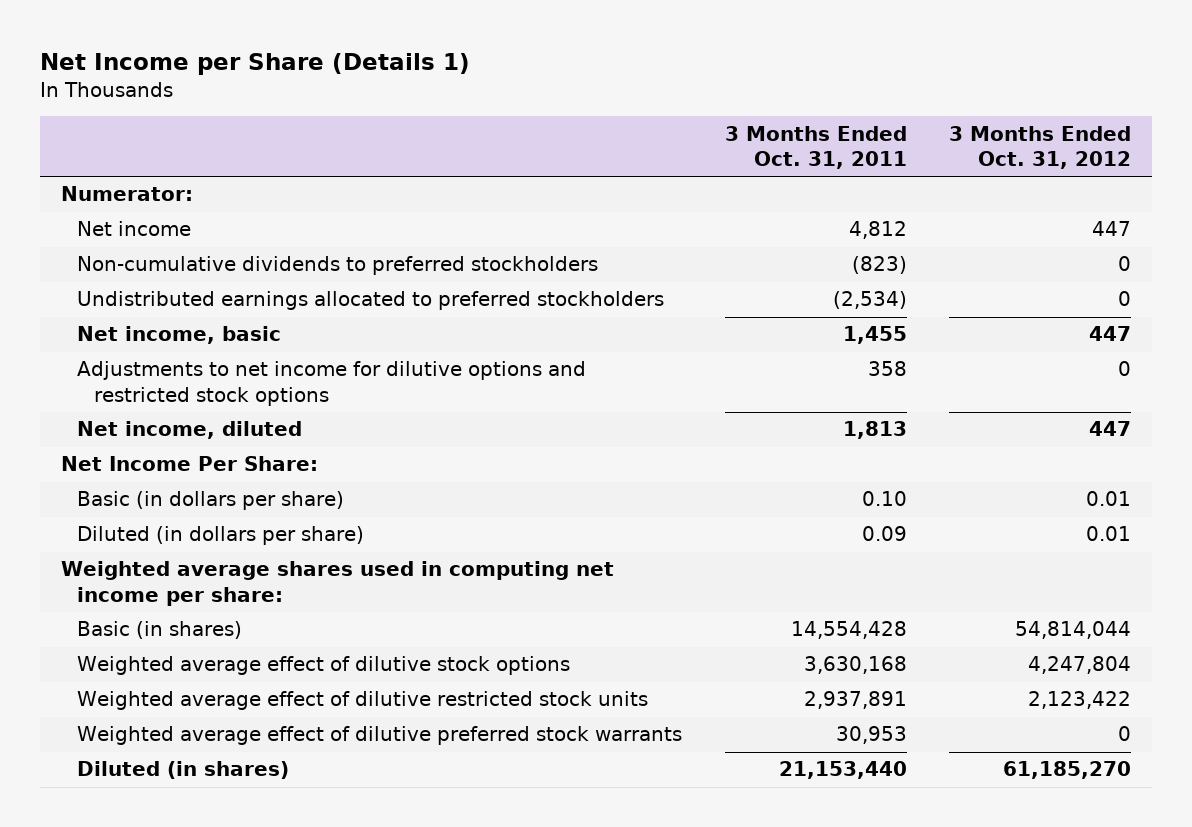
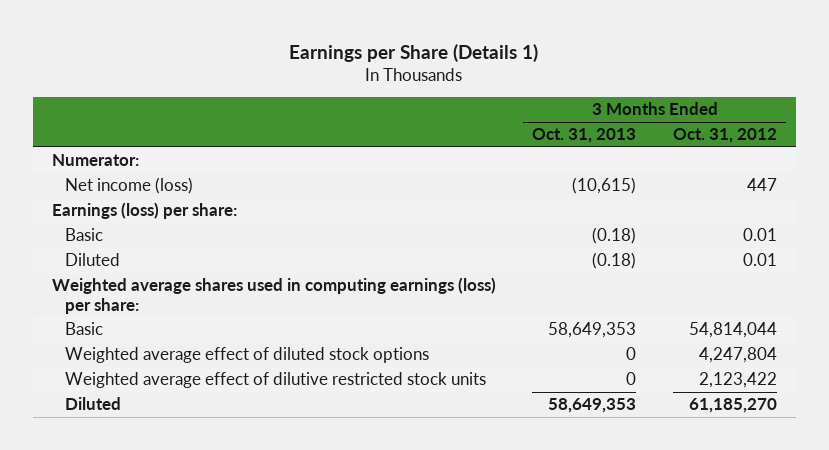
[39,53,470,76] Net Income per Share (Details 1) -> [289,43,539,62] Earnings per Share (Details 1)
[724,125,907,169] 3 Months Ended Oct. 31, 2011 -> none
none -> [532,128,637,144] Oct. 31, 2013
[77,256,599,276] Non-cumulative dividends to preferred stockholders -> none
[77,291,665,311] Undistributed earnings allocated to preferred stockholders -> none
[77,326,282,345] Net income, basic -> none
[77,361,587,406] Adjustments to net income for dilutive options and restricted stock options -> none
[77,421,303,440] Net income, diluted -> none
[77,221,192,237] Net income -> [65,177,194,195] Net income (loss)
[60,456,318,472] Net Income Per Share: -> [51,202,237,220] Earnings (loss) per share:
[77,491,345,511] Basic (in dollars per share) -> [65,228,104,242] Basic
[77,526,365,546] Diluted (in dollars per share) -> [65,253,121,267] Diluted
[60,561,614,606] Weighted average shares used in computing net income per share: -> [51,277,496,314] Weighted average shares used in computing earnings (loss) per share:
[77,621,243,640] Basic (in shares) -> [65,322,104,336] Basic
[77,656,571,676] Weighted average effect of dilutive stock options -> [65,347,430,364] Weighted average effect of diluted stock options
[77,726,683,746] Weighted average effect of dilutive preferred stock warrants -> none
[77,761,290,780] Diluted (in shares) -> [65,397,122,411] Diluted

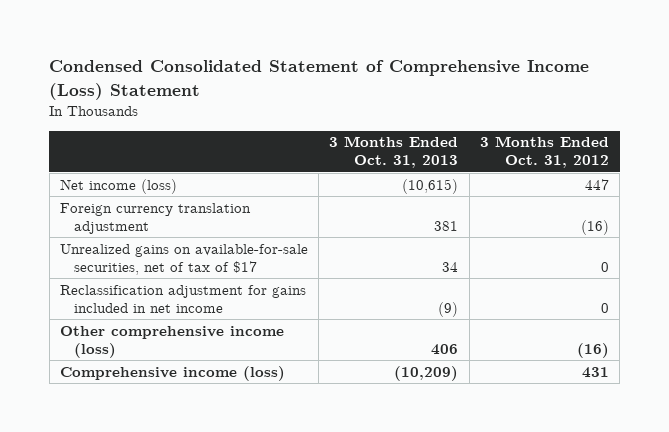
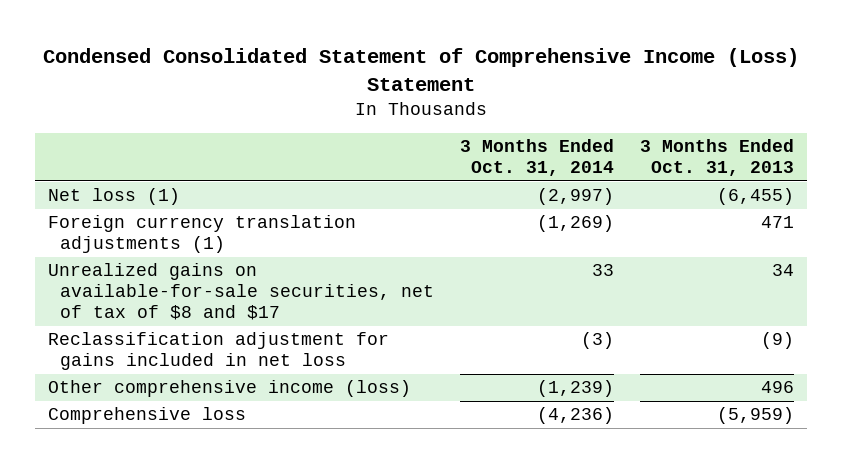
[479,136,609,169] 3 Months Ended Oct. 31, 2012 -> none
none -> [460,139,615,177] 3 Months Ended Oct. 31, 2014
[59,178,177,194] Net income (loss) -> [47,188,180,206] Net loss (1)
[402,178,459,194] (10,615) -> [716,188,794,206] (6,455)
[59,202,251,234] Foreign currency translation adjustment -> [47,215,356,254] Foreign currency translation adjustments (1)
[434,220,459,231] 381 -> [760,216,794,229] 471
[59,243,308,275] Unrealized gains on available-for-sale securities, net of tax of $17 -> [47,263,435,321] Unrealized gains on available-for-sale securities, net of tax of $8 and $17
[59,284,306,313] Reclassification adjustment for gains included in net income -> [47,332,389,371] Reclassification adjustment for gains included in net loss
[431,343,459,355] 406 -> [760,381,794,394] 496
[59,365,285,381] Comprehensive income (loss) -> [47,407,246,425] Comprehensive loss
[394,365,459,381] (10,209) -> [716,407,794,425] (5,959)

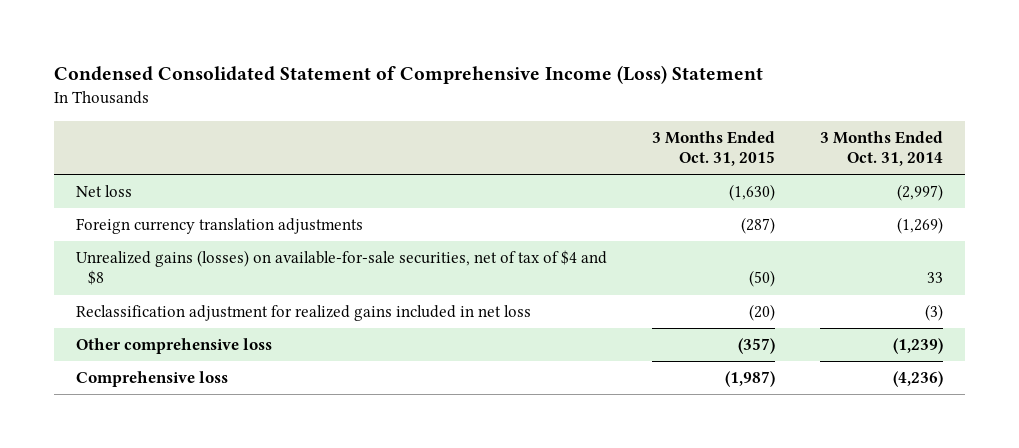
[639,139,794,177] 3 Months Ended Oct. 31, 2013 -> none
none -> [651,130,775,166] 3 Months Ended Oct. 31, 2015
[47,188,180,206] Net loss (1) -> [76,185,133,198] Net loss
[47,215,356,254] Foreign currency translation adjustments (1) -> [76,218,364,235] Foreign currency translation adjustments
[47,263,435,321] Unrealized gains on available-for-sale securities, net of tax of $8 and $17 -> [76,250,608,286] Unrealized gains (losses) on available-for-sale securities, net of tax of $4 and $8
[47,332,389,371] Reclassification adjustment for gains included in net loss -> [76,305,532,322] Reclassification adjustment for realized gains included in net loss
[47,380,411,398] Other comprehensive income (loss) -> [76,338,273,355] Other comprehensive loss

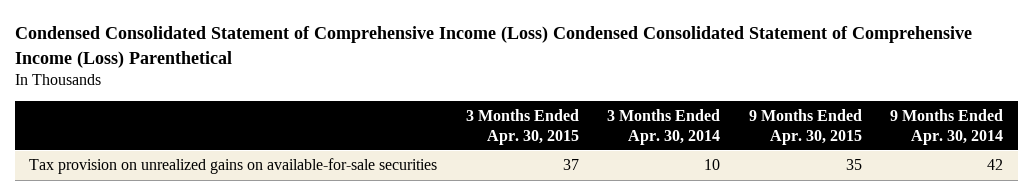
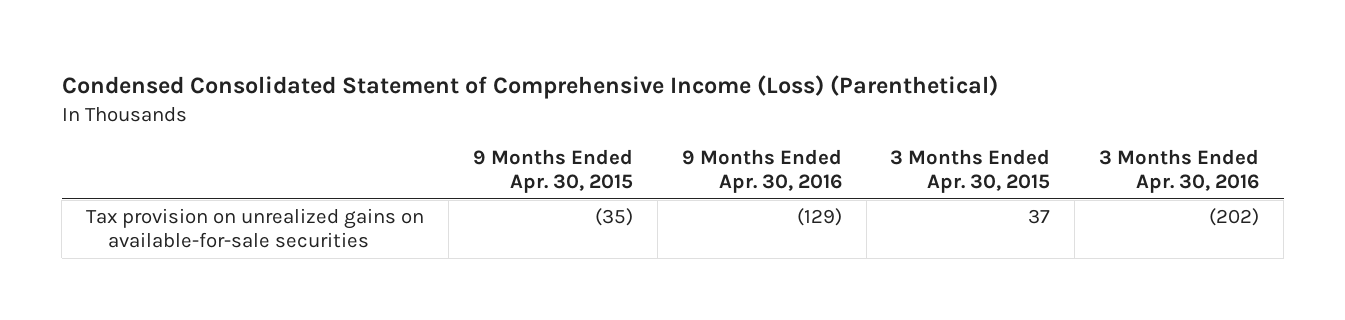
[14,26,972,68] Condensed Consolidated Statement of Comprehensive Income (Loss) Condensed Consolidated Statement of Comprehensive Income (Loss) Parenthetical -> [61,75,998,100] Condensed Consolidated Statement of Comprehensive Income (Loss) (Parenthetical)
[607,108,721,145] 3 Months Ended Apr. 30, 2014 -> none
[890,108,1004,145] 9 Months Ended Apr. 30, 2014 -> none
none -> [681,149,842,194] 9 Months Ended Apr. 30, 2016
none -> [1099,149,1260,194] 3 Months Ended Apr. 30, 2016
[845,159,862,171] 35 -> [594,208,633,227] (35)

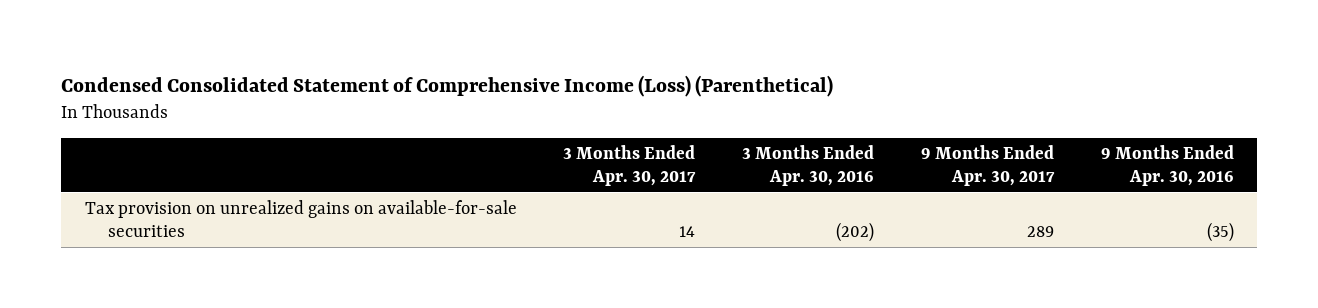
[472,149,633,194] 9 Months Ended Apr. 30, 2015 -> none
[890,149,1051,194] 3 Months Ended Apr. 30, 2015 -> none
none -> [563,144,697,186] 3 Months Ended Apr. 30, 2017
none -> [920,144,1055,186] 9 Months Ended Apr. 30, 2017
[796,208,842,227] (129) -> [1206,221,1234,242] (35)

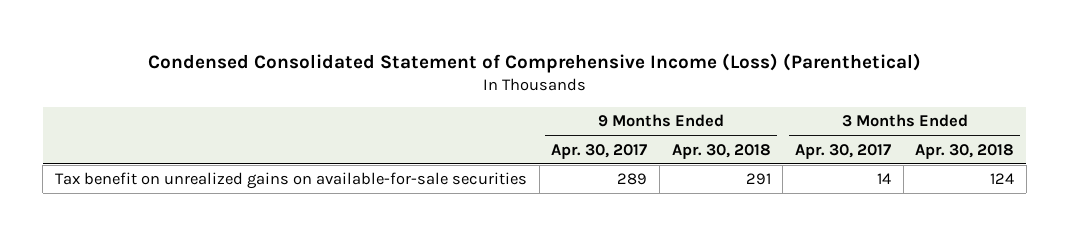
[742,144,875,186] 3 Months Ended Apr. 30, 2016 -> none
[1100,144,1234,186] 9 Months Ended Apr. 30, 2016 -> none
none -> [671,143,771,159] Apr. 30, 2018
none -> [915,143,1015,159] Apr. 30, 2018
[84,199,517,237] Tax provision on unrealized gains on available-for-sale securities -> [55,172,528,190] Tax benefit on unrealized gains on available-for-sale securities

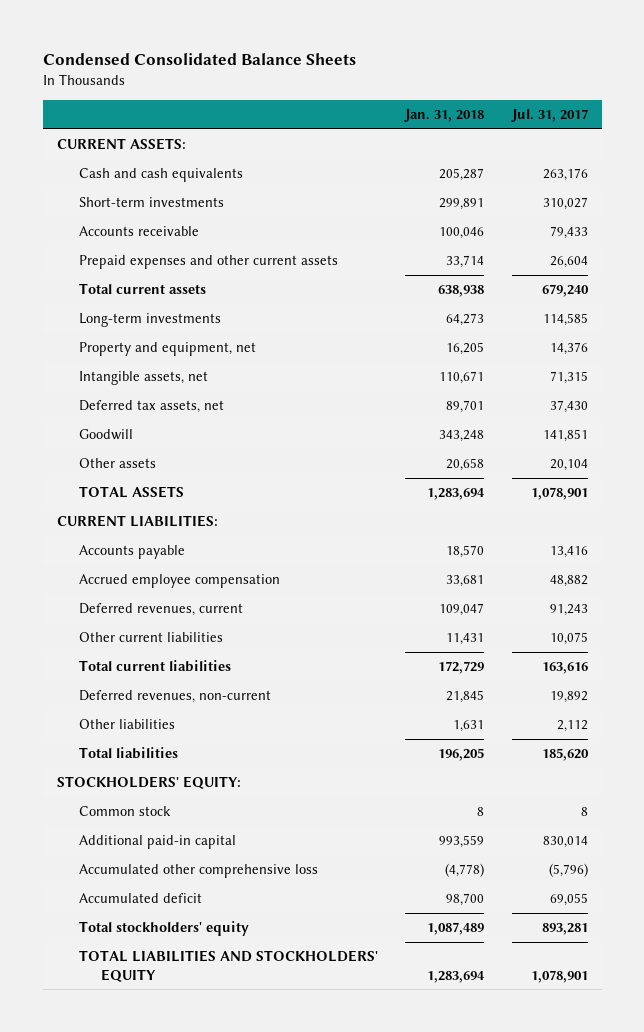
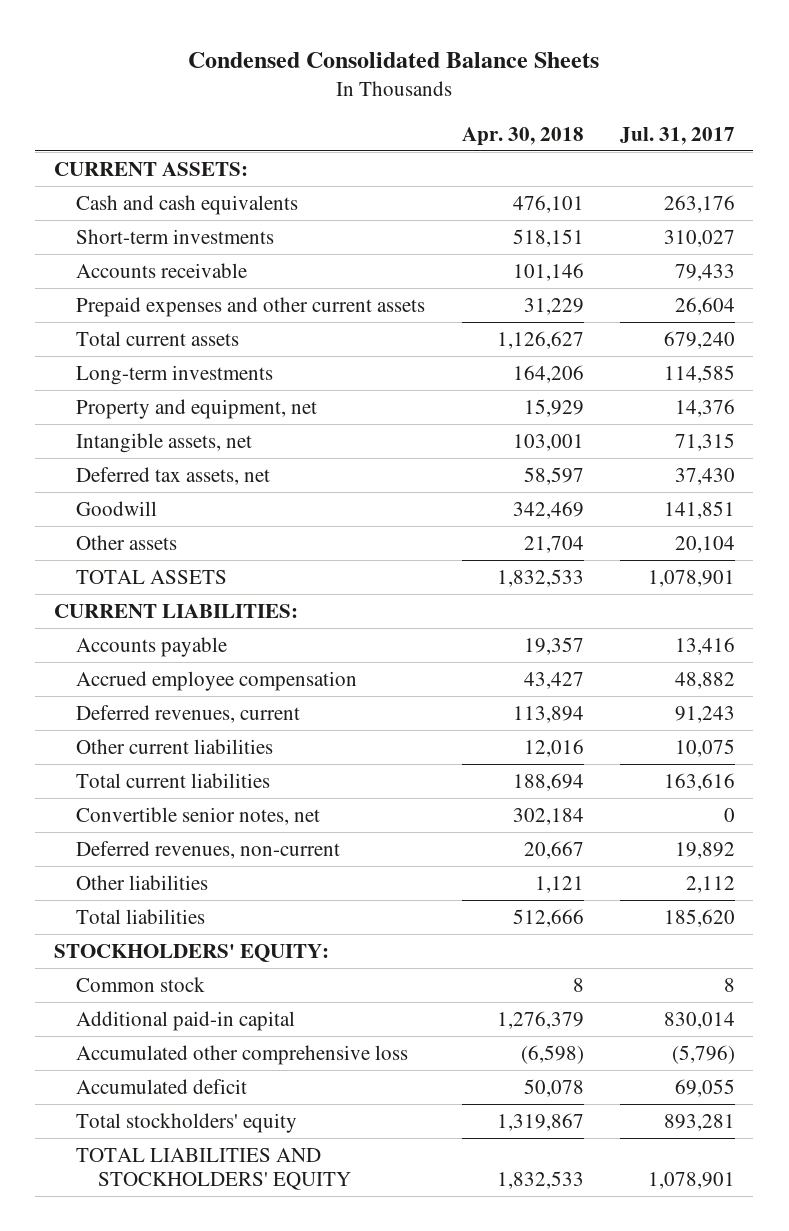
[404,109,485,123] Jan. 31, 2018 -> none
none -> [461,126,584,146] Apr. 30, 2018
none -> [75,807,320,826] Convertible senior notes, net

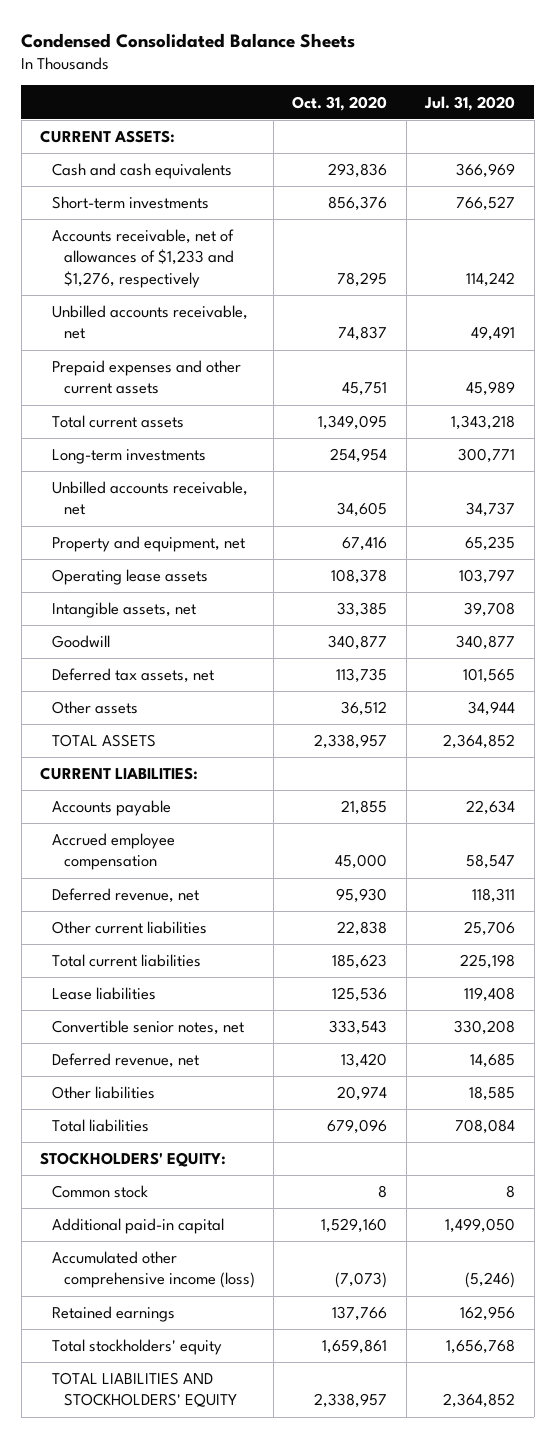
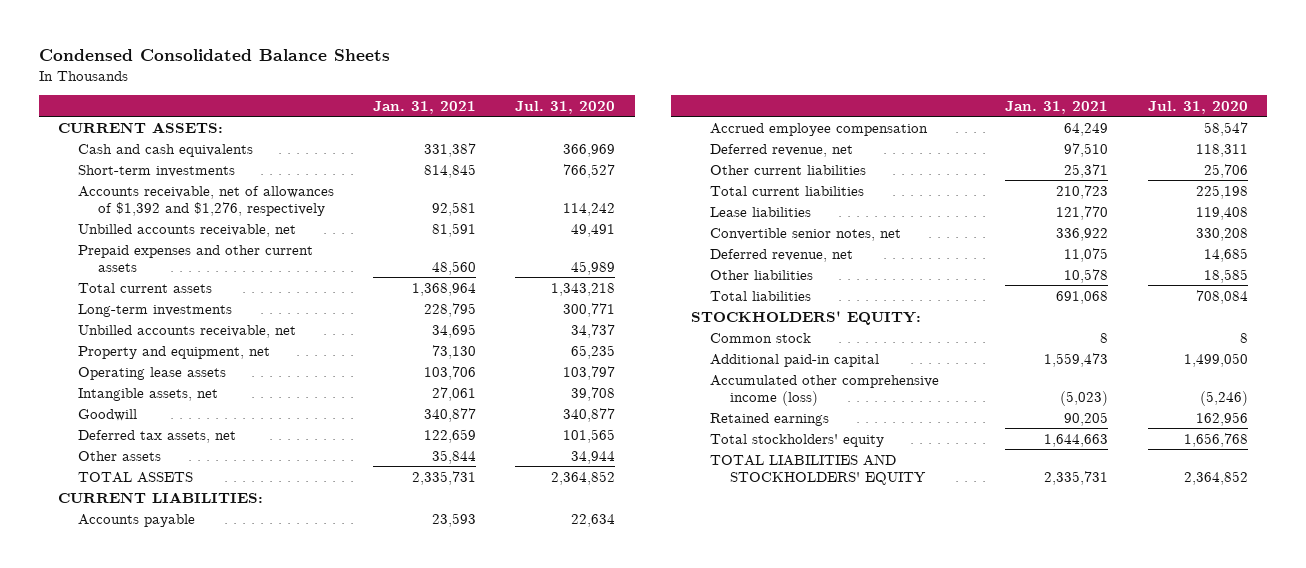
[292,95,388,111] Oct. 31, 2020 -> none
none -> [373,100,477,114] Jan. 31, 2021
[51,229,234,288] Accounts receivable, net of allowances of $1,233 and $1,276, respectively -> [77,185,334,216] Accounts receivable, net of allowances of $1,392 and $1,276, respectively

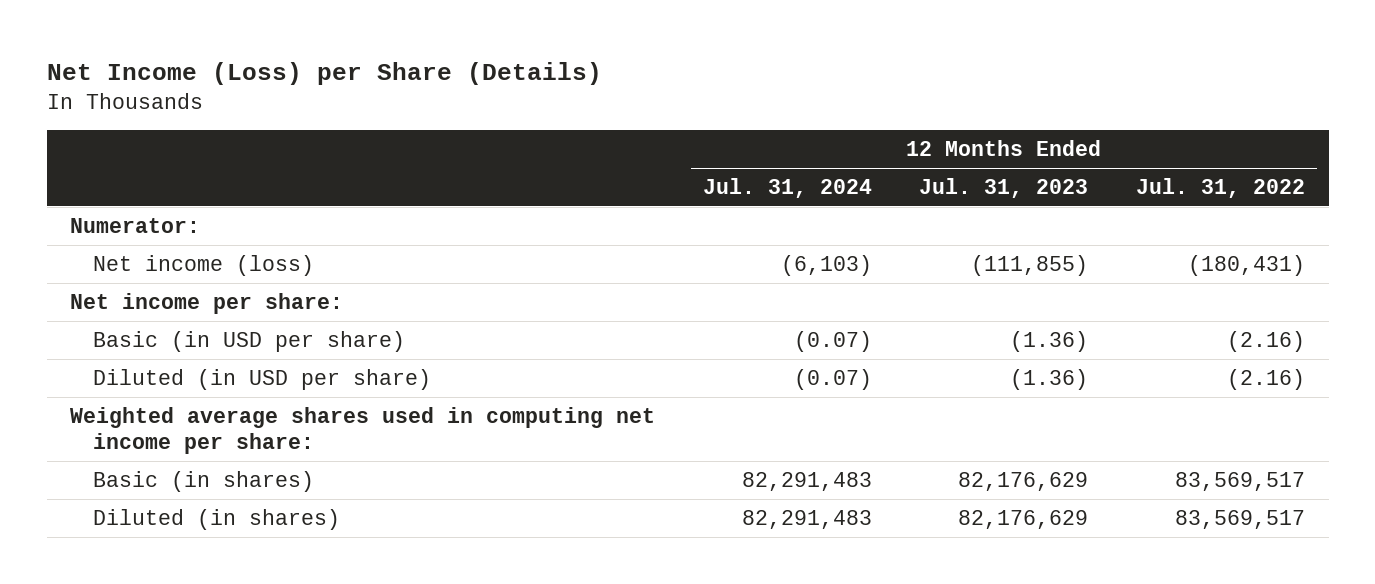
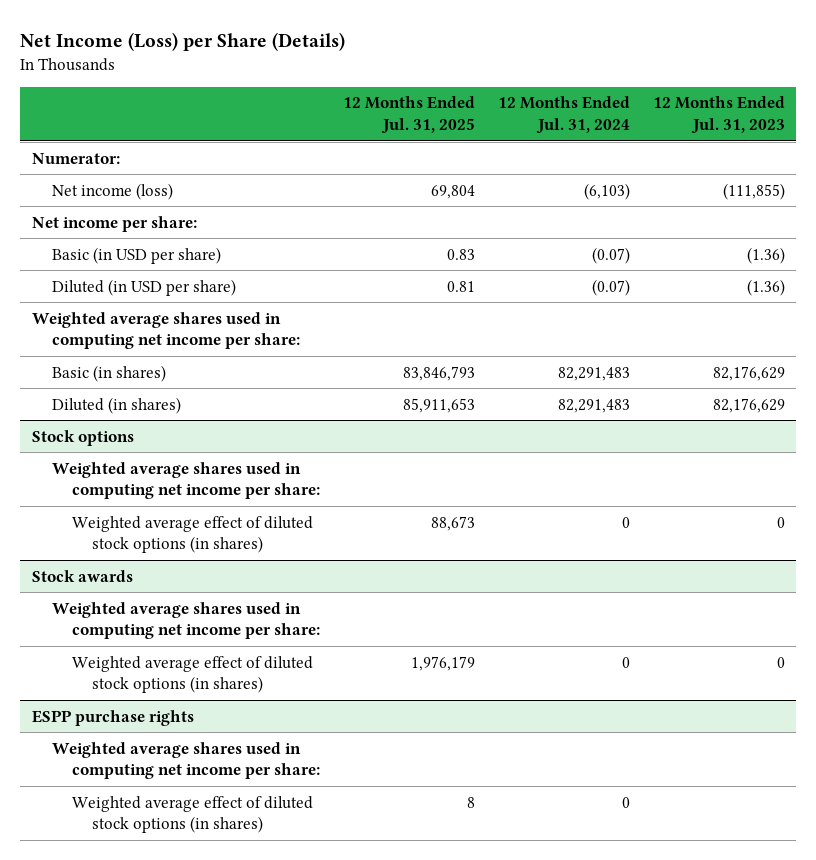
[1135,177,1305,198] Jul. 31, 2022 -> none
none -> [342,96,475,135] 12 Months Ended Jul. 31, 2025
none -> [31,429,134,446] Stock options
none -> [51,461,320,500] Weighted average shares used in computing net income per share:
none -> [71,515,313,554] Weighted average effect of diluted stock options (in shares)
none -> [31,569,133,582] Stock awards
none -> [51,601,320,640] Weighted average shares used in computing net income per share:
none -> [71,655,313,694] Weighted average effect of diluted stock options (in shares)
none -> [31,709,194,726] ESPP purchase rights
none -> [51,741,320,780] Weighted average shares used in computing net income per share:
none -> [71,795,313,834] Weighted average effect of diluted stock options (in shares)

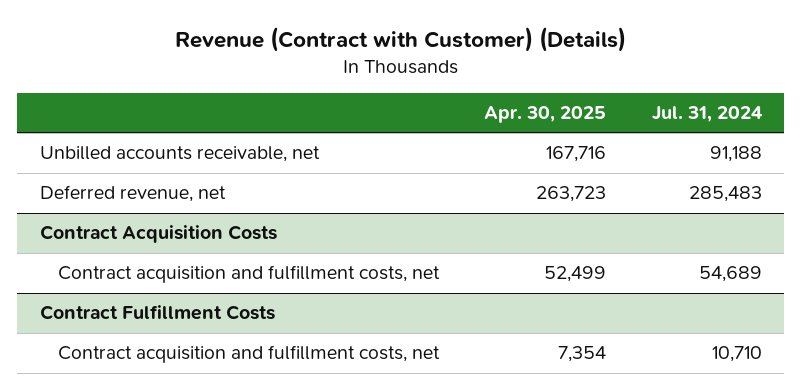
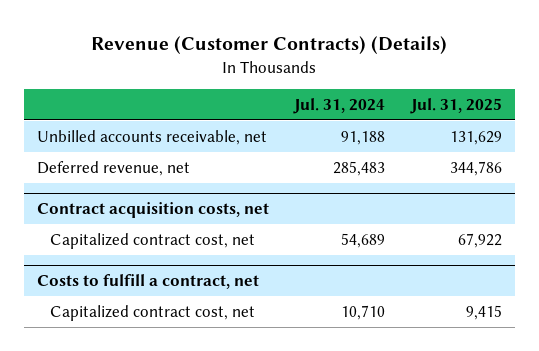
[174,27,626,53] Revenue (Contract with Customer) (Details) -> [91,35,448,54] Revenue (Customer Contracts) (Details)
[484,106,607,124] Apr. 30, 2025 -> none
none -> [410,98,503,115] Jul. 31, 2025
[39,225,277,244] Contract Acquisition Costs -> [36,202,269,219] Contract acquisition costs, net
[57,265,440,284] Contract acquisition and fulfillment costs, net -> [49,232,255,249] Capitalized contract cost, net
[39,305,275,321] Contract Fulfillment Costs -> [36,274,259,290] Costs to fulfill a contract, net
[57,345,440,364] Contract acquisition and fulfillment costs, net -> [49,304,255,321] Capitalized contract cost, net

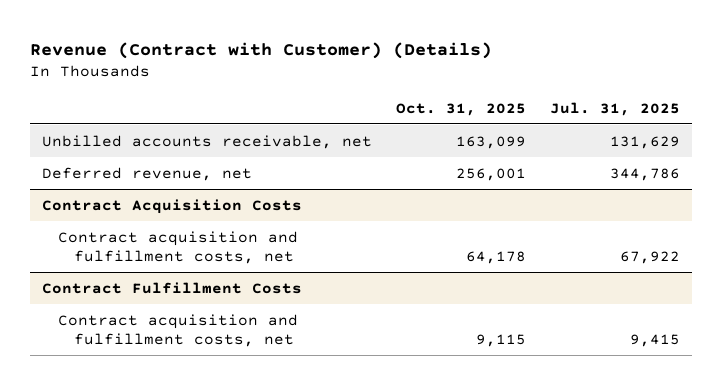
[91,35,448,54] Revenue (Customer Contracts) (Details) -> [30,41,493,59] Revenue (Contract with Customer) (Details)
[293,98,386,115] Jul. 31, 2024 -> none
none -> [395,102,526,116] Oct. 31, 2025
[36,202,269,219] Contract acquisition costs, net -> [42,198,303,214] Contract Acquisition Costs
[49,232,255,249] Capitalized contract cost, net -> [57,230,298,265] Contract acquisition and fulfillment costs, net
[36,274,259,290] Costs to fulfill a contract, net -> [42,281,303,294] Contract Fulfillment Costs
[49,304,255,321] Capitalized contract cost, net -> [57,313,298,348] Contract acquisition and fulfillment costs, net

